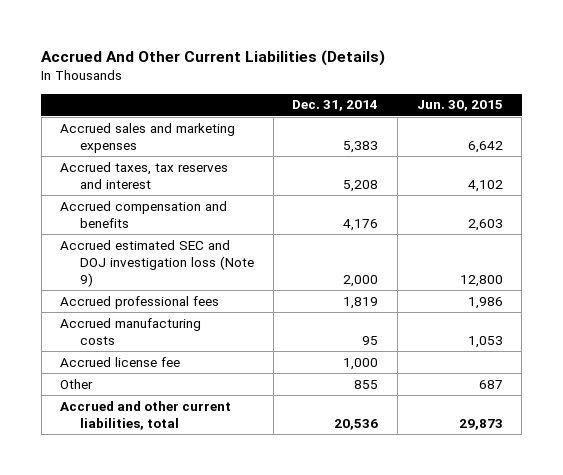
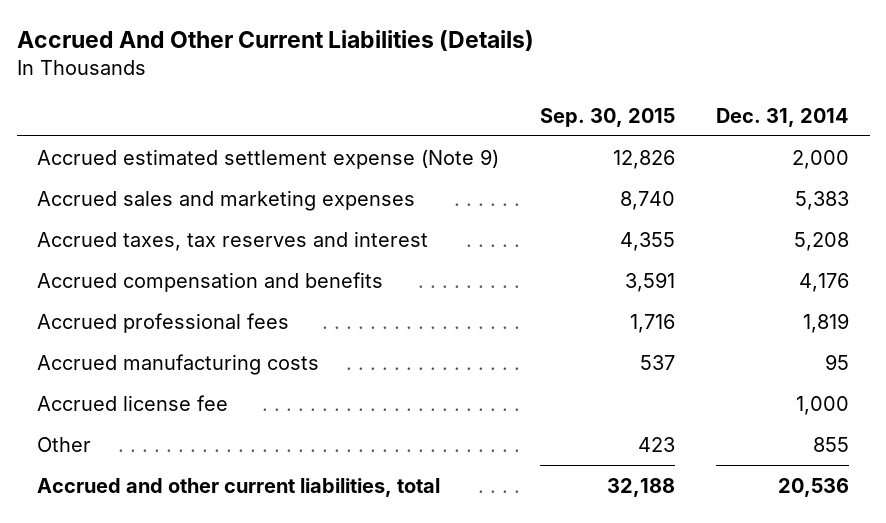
[416,100,503,112] Jun. 30, 2015 -> none
none -> [540,107,676,127] Sep. 30, 2015
none -> [37,148,500,169] Accrued estimated settlement expense (Note 9)
[60,239,255,288] Accrued estimated SEC and DOJ investigation loss (Note 9) -> none

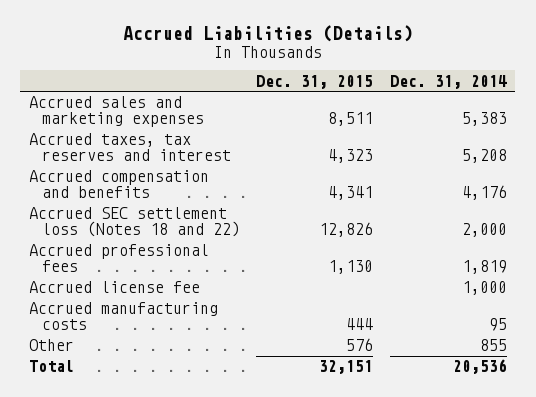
[16,29,534,51] Accrued And Other Current Liabilities (Details) -> [122,25,413,43] Accrued Liabilities (Details)
[540,107,676,127] Sep. 30, 2015 -> none
none -> [256,74,374,89] Dec. 31, 2015
[37,148,500,169] Accrued estimated settlement expense (Note 9) -> none
none -> [28,207,240,238] Accrued SEC settlement loss (Notes 18 and 22)
[37,353,320,375] Accrued manufacturing costs -> [28,302,218,331] Accrued manufacturing costs
[37,477,441,497] Accrued and other current liabilities, total -> [28,360,74,373] Total

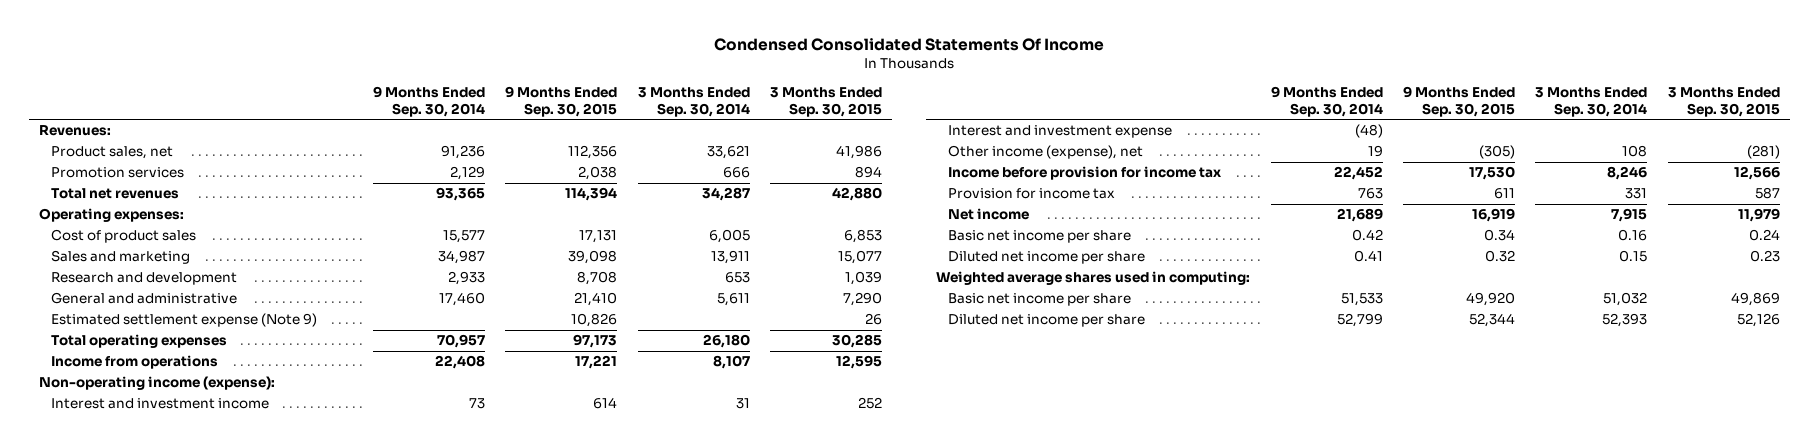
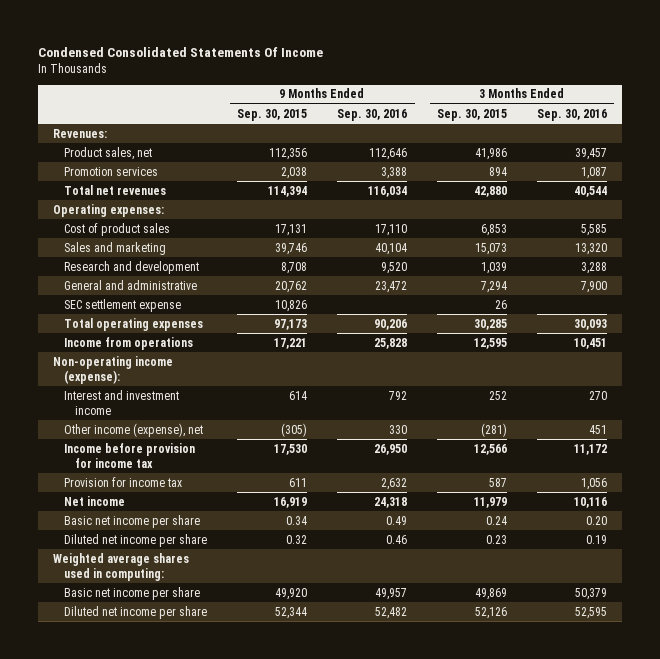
[373,85,486,117] 9 Months Ended Sep. 30, 2014 -> none
[637,86,750,117] 3 Months Ended Sep. 30, 2014 -> none
none -> [337,108,408,121] Sep. 30, 2016
none -> [536,108,607,121] Sep. 30, 2016
[568,250,618,265] 39,098 -> [275,242,308,255] 39,746
[838,250,883,265] 15,077 -> [475,242,508,255] 15,073
[574,292,618,307] 21,410 -> [275,280,308,293] 20,762
[843,292,883,307] 7,290 -> [481,280,508,293] 7,294
[50,313,317,328] Estimated settlement expense (Note 9) -> [64,298,182,312] SEC settlement expense
[948,125,1173,139] Interest and investment expense -> none

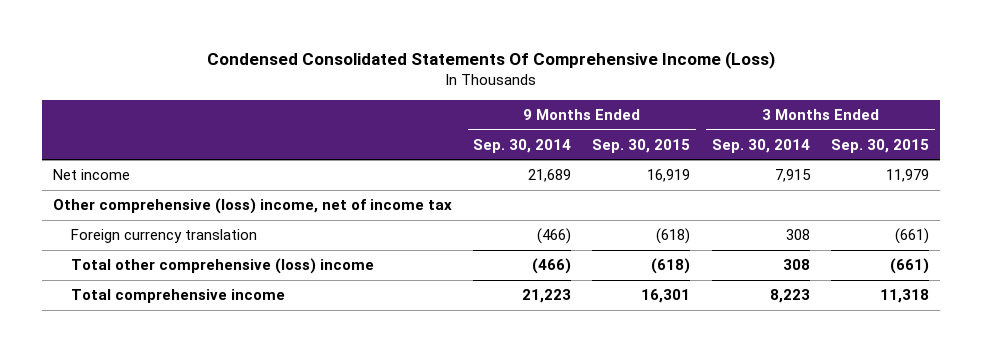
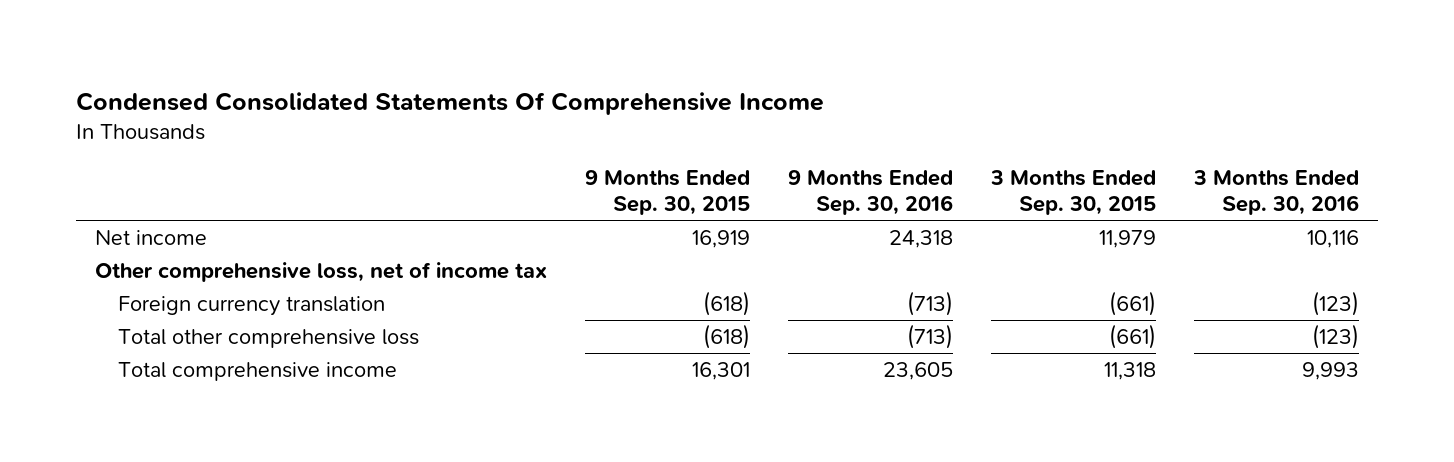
[206,50,775,69] Condensed Consolidated Statements Of Comprehensive Income (Loss) -> [75,91,824,115] Condensed Consolidated Statements Of Comprehensive Income
[473,138,572,153] Sep. 30, 2014 -> none
[711,138,810,153] Sep. 30, 2014 -> none
none -> [787,169,953,216] 9 Months Ended Sep. 30, 2016
none -> [1193,169,1360,216] 3 Months Ended Sep. 30, 2016
[52,198,452,215] Other comprehensive (loss) income, net of income tax -> [94,261,547,282] Other comprehensive loss, net of income tax
[70,258,374,275] Total other comprehensive (loss) income -> [117,328,419,348] Total other comprehensive loss

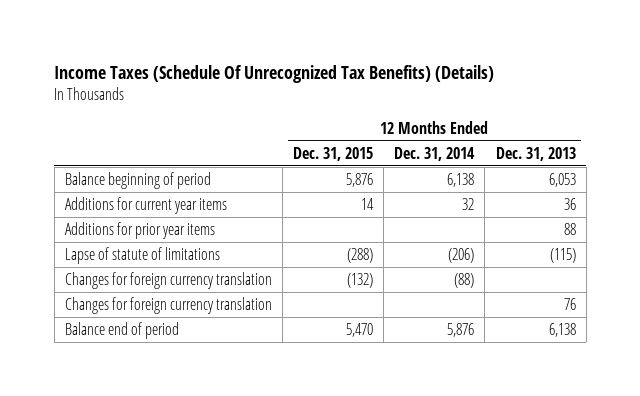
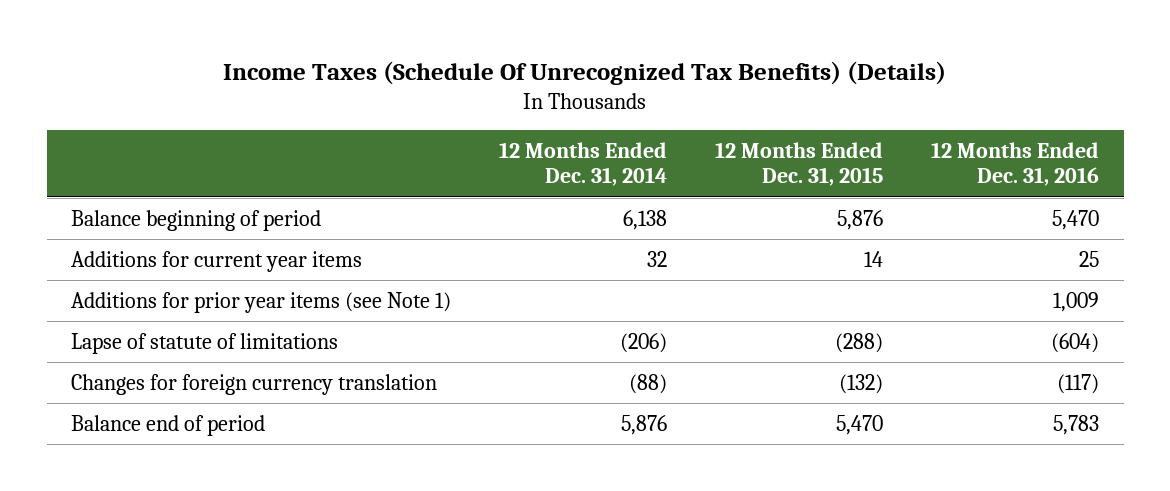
[495,146,576,161] Dec. 31, 2013 -> none
none -> [931,142,1100,187] 12 Months Ended Dec. 31, 2016
[64,222,215,240] Additions for prior year items -> [70,291,451,313] Additions for prior year items (see Note 1)
[64,297,272,315] Changes for foreign currency translation -> none

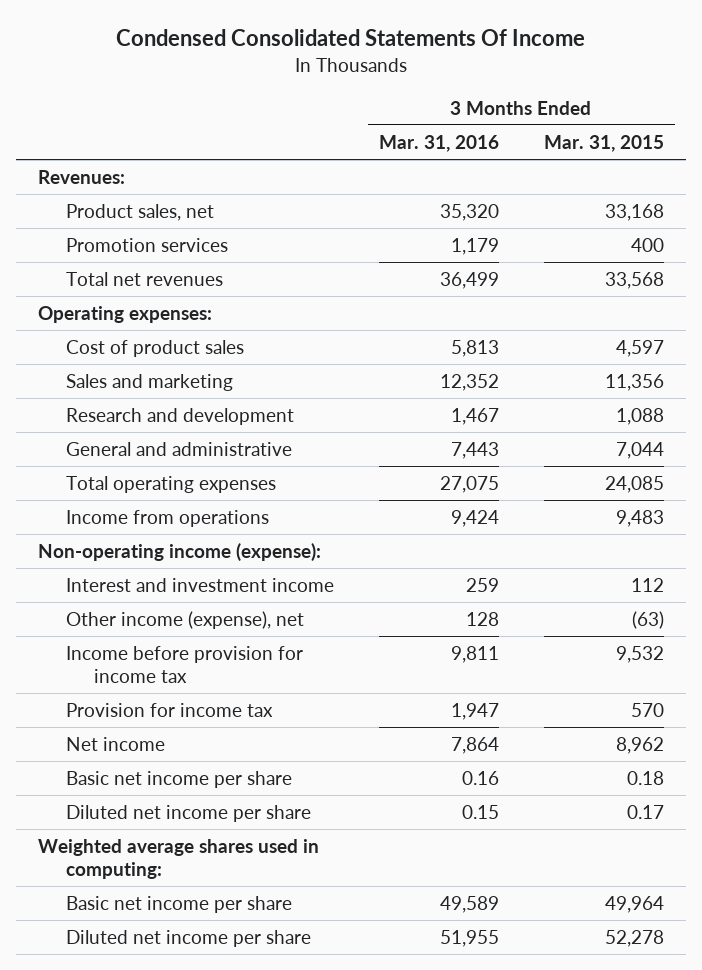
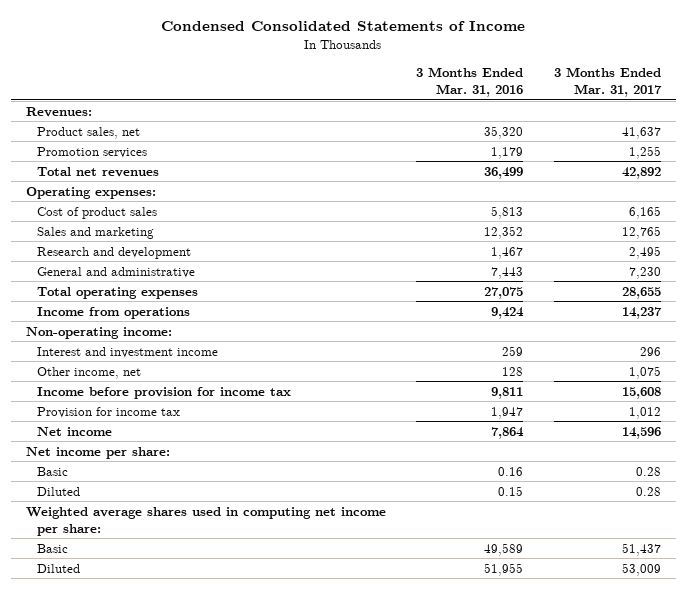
[116,28,586,46] Condensed Consolidated Statements Of Income -> [161,21,526,32] Condensed Consolidated Statements of Income
[543,134,664,152] Mar. 31, 2015 -> none
none -> [553,67,662,97] 3 Months Ended Mar. 31, 2017
[38,542,322,561] Non-operating income (expense): -> [25,326,172,339] Non-operating income:
[66,610,305,629] Other income (expense), net -> [36,366,141,379] Other income, net
none -> [25,446,170,459] Net income per share:
[66,770,293,788] Basic net income per share -> [36,466,68,476] Basic
[66,804,312,822] Diluted net income per share -> [36,486,80,496] Diluted
[38,838,320,879] Weighted average shares used in computing: -> [25,506,386,536] Weighted average shares used in computing net income per share:
[66,895,293,913] Basic net income per share -> [36,543,68,553] Basic
[66,929,312,947] Diluted net income per share -> [36,563,80,573] Diluted

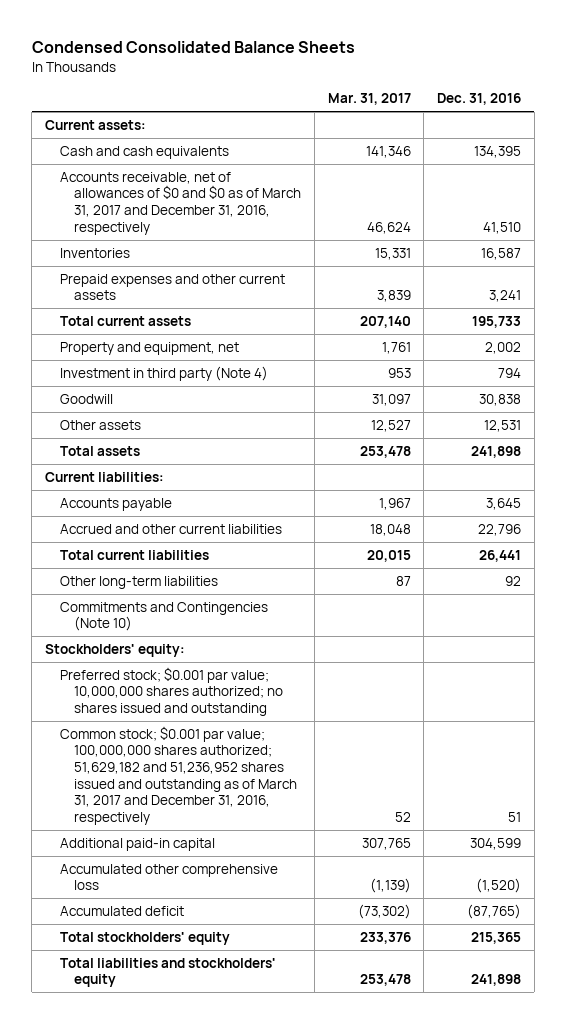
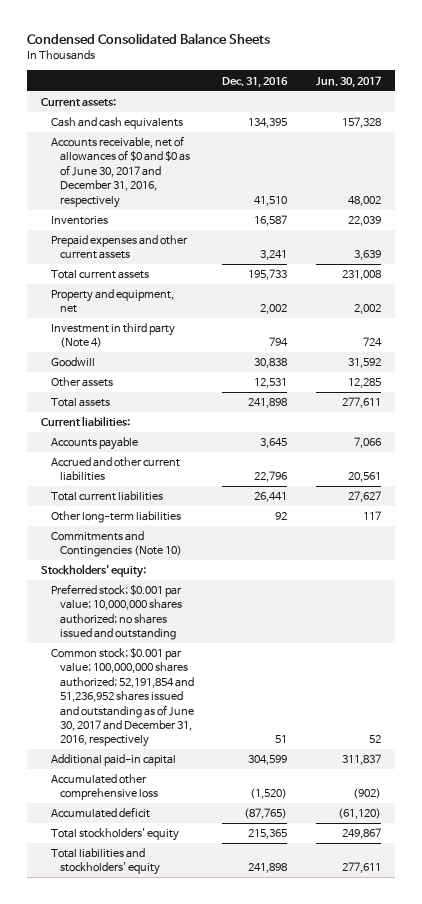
[327,93,411,106] Mar. 31, 2017 -> none
none -> [315,75,381,88] Jun. 30, 2017
[59,171,302,235] Accounts receivable, net of allowances of $0 and $0 as of March 31, 2017 and December 31, 2016, respectively -> [50,136,191,208] Accounts receivable, net of allowances of $0 and $0 as of June 30, 2017 and December 31, 2016, respectively
[59,725,298,826] Common stock; $0.001 par value; 100,000,000 shares authorized; 51,629,182 and 51,236,952 shares issued and outstanding as of March 31, 2017 and December 31, 2016, respectively -> [50,648,195,748] Common stock; $0.001 par value; 100,000,000 shares authorized; 52,191,854 and 51,236,952 shares issued and outstanding as of June 30, 2017 and December 31, 2016, respectively

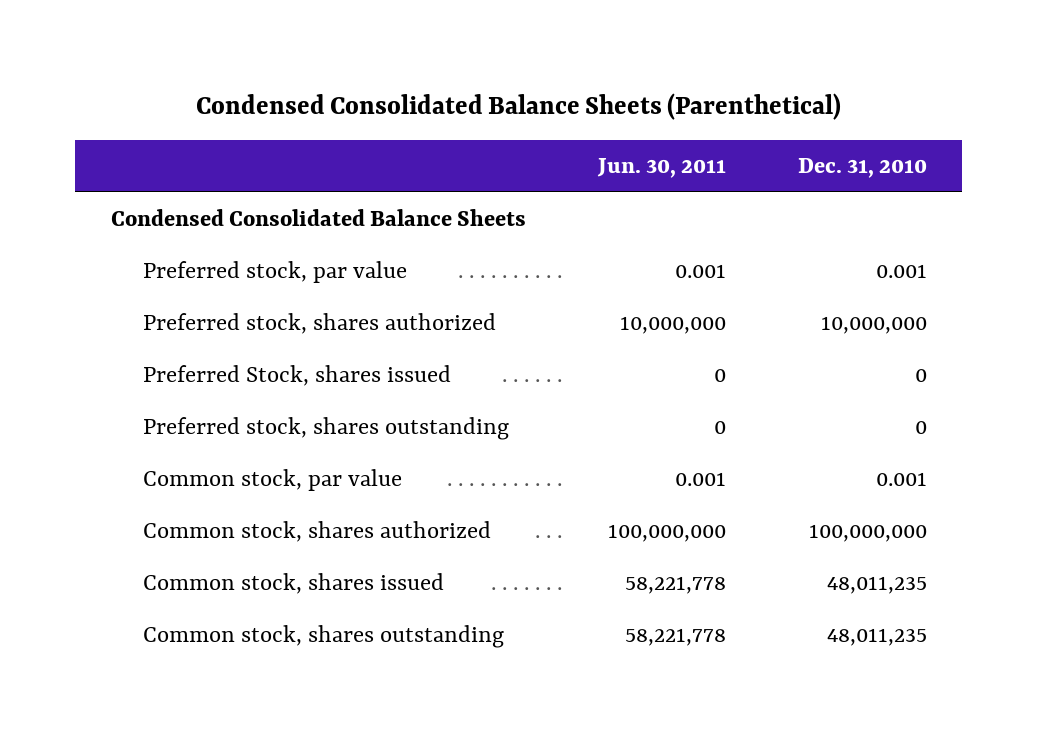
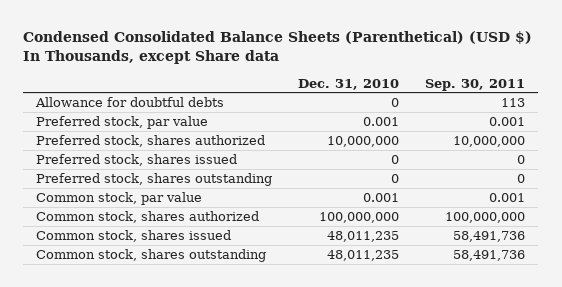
[195,93,841,121] Condensed Consolidated Balance Sheets (Parenthetical) -> [23,31,533,65] Condensed Consolidated Balance Sheets (Parenthetical) (USD $) In Thousands, except Share data
[596,157,726,178] Jun. 30, 2011 -> none
none -> [425,78,526,91] Sep. 30, 2011
[110,209,526,227] Condensed Consolidated Balance Sheets -> none
none -> [35,96,225,107] Allowance for doubtful debts
[143,365,452,387] Preferred Stock, shares issued -> [36,153,238,166] Preferred stock, shares issued

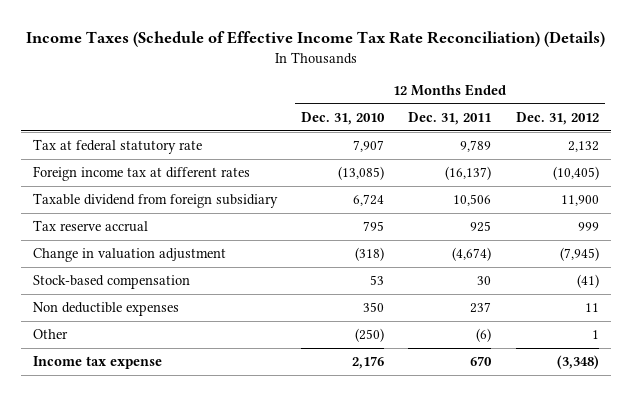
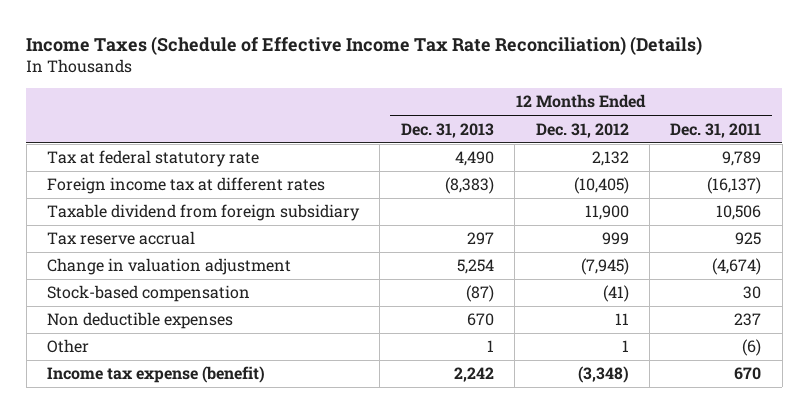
[301,111,386,125] Dec. 31, 2010 -> none
none -> [400,122,494,138] Dec. 31, 2013
[32,356,162,370] Income tax expense -> [47,366,266,384] Income tax expense (benefit)

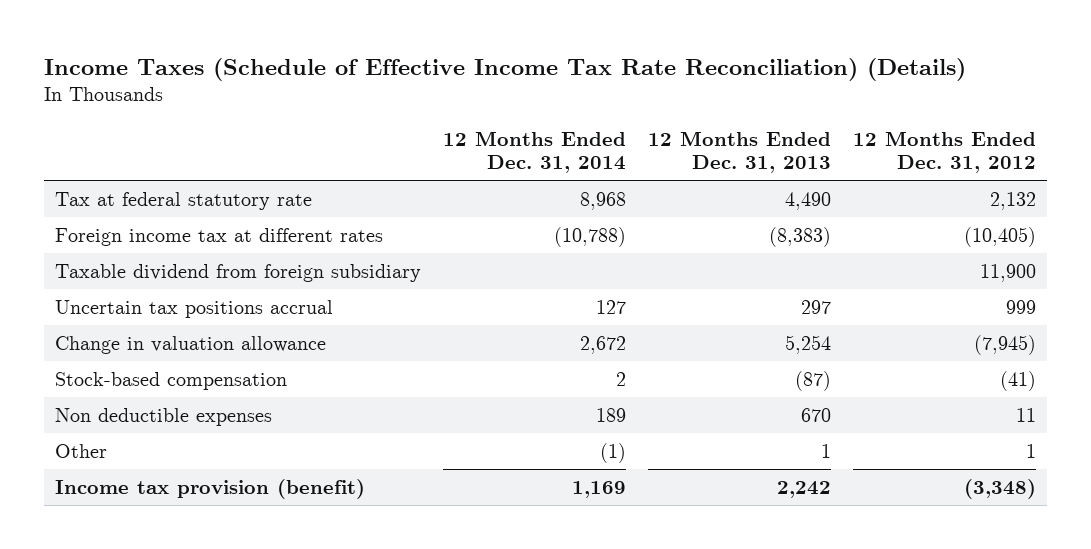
[670,122,762,138] Dec. 31, 2011 -> none
none -> [443,130,627,173] 12 Months Ended Dec. 31, 2014
[47,231,196,246] Tax reserve accrual -> [55,299,334,318] Uncertain tax positions accrual
[47,258,292,276] Change in valuation adjustment -> [55,335,327,354] Change in valuation allowance
[47,366,266,384] Income tax expense (benefit) -> [55,478,366,499] Income tax provision (benefit)

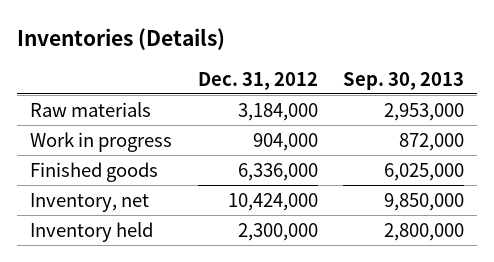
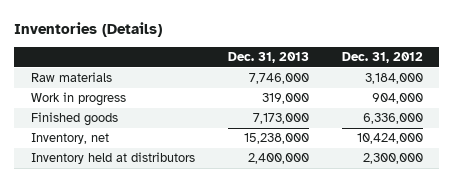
[343,71,465,90] Sep. 30, 2013 -> none
none -> [227,51,309,63] Dec. 31, 2013
[30,221,154,242] Inventory held -> [30,152,195,165] Inventory held at distributors

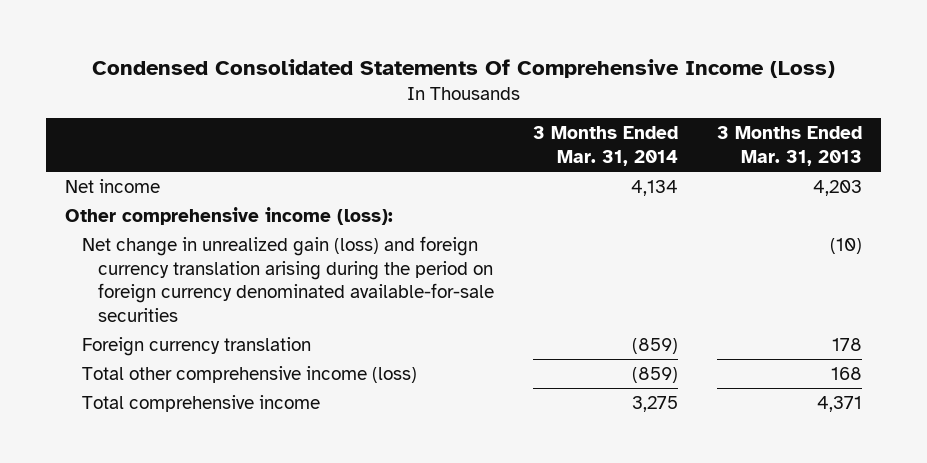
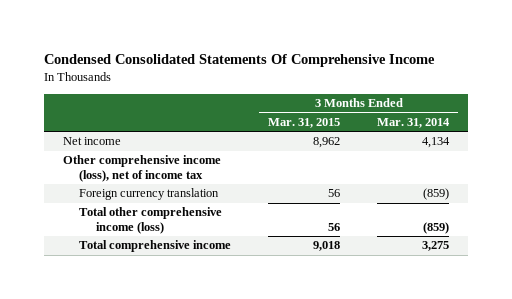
[91,58,835,78] Condensed Consolidated Statements Of Comprehensive Income (Loss) -> [44,53,436,67] Condensed Consolidated Statements Of Comprehensive Income
[716,126,862,166] 3 Months Ended Mar. 31, 2013 -> none
none -> [268,117,341,128] Mar. 31, 2015
[81,235,494,323] Net change in unrealized gain (loss) and foreign currency translation arising during the period on foreign currency denominated available-for-sale securities -> none
[65,206,394,225] Other comprehensive income (loss): -> [62,155,221,183] Other comprehensive income (loss), net of income tax

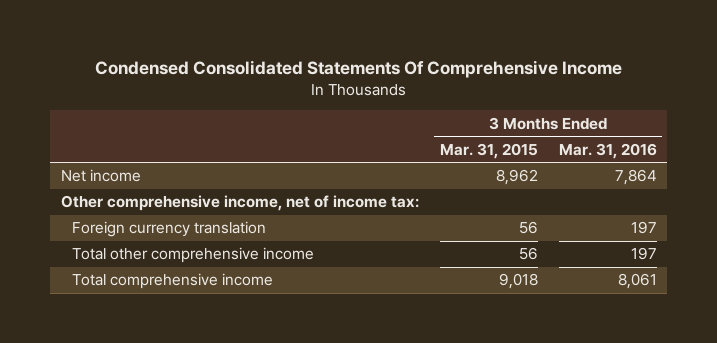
[377,117,451,128] Mar. 31, 2014 -> none
none -> [558,142,657,159] Mar. 31, 2016
[62,155,221,183] Other comprehensive income (loss), net of income tax -> [60,195,419,212] Other comprehensive income, net of income tax:
[79,207,223,235] Total other comprehensive income (loss) -> [71,247,314,264] Total other comprehensive income

